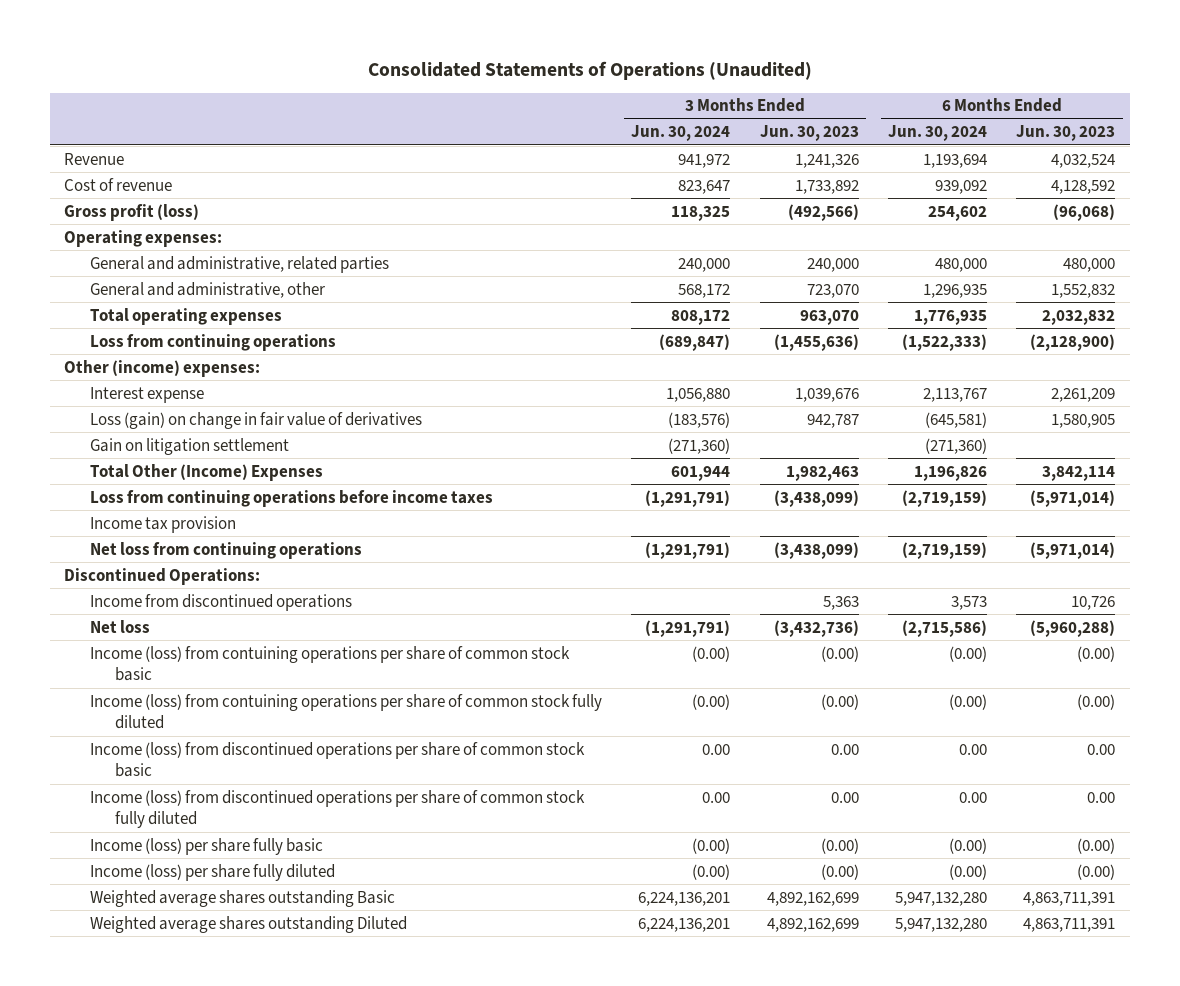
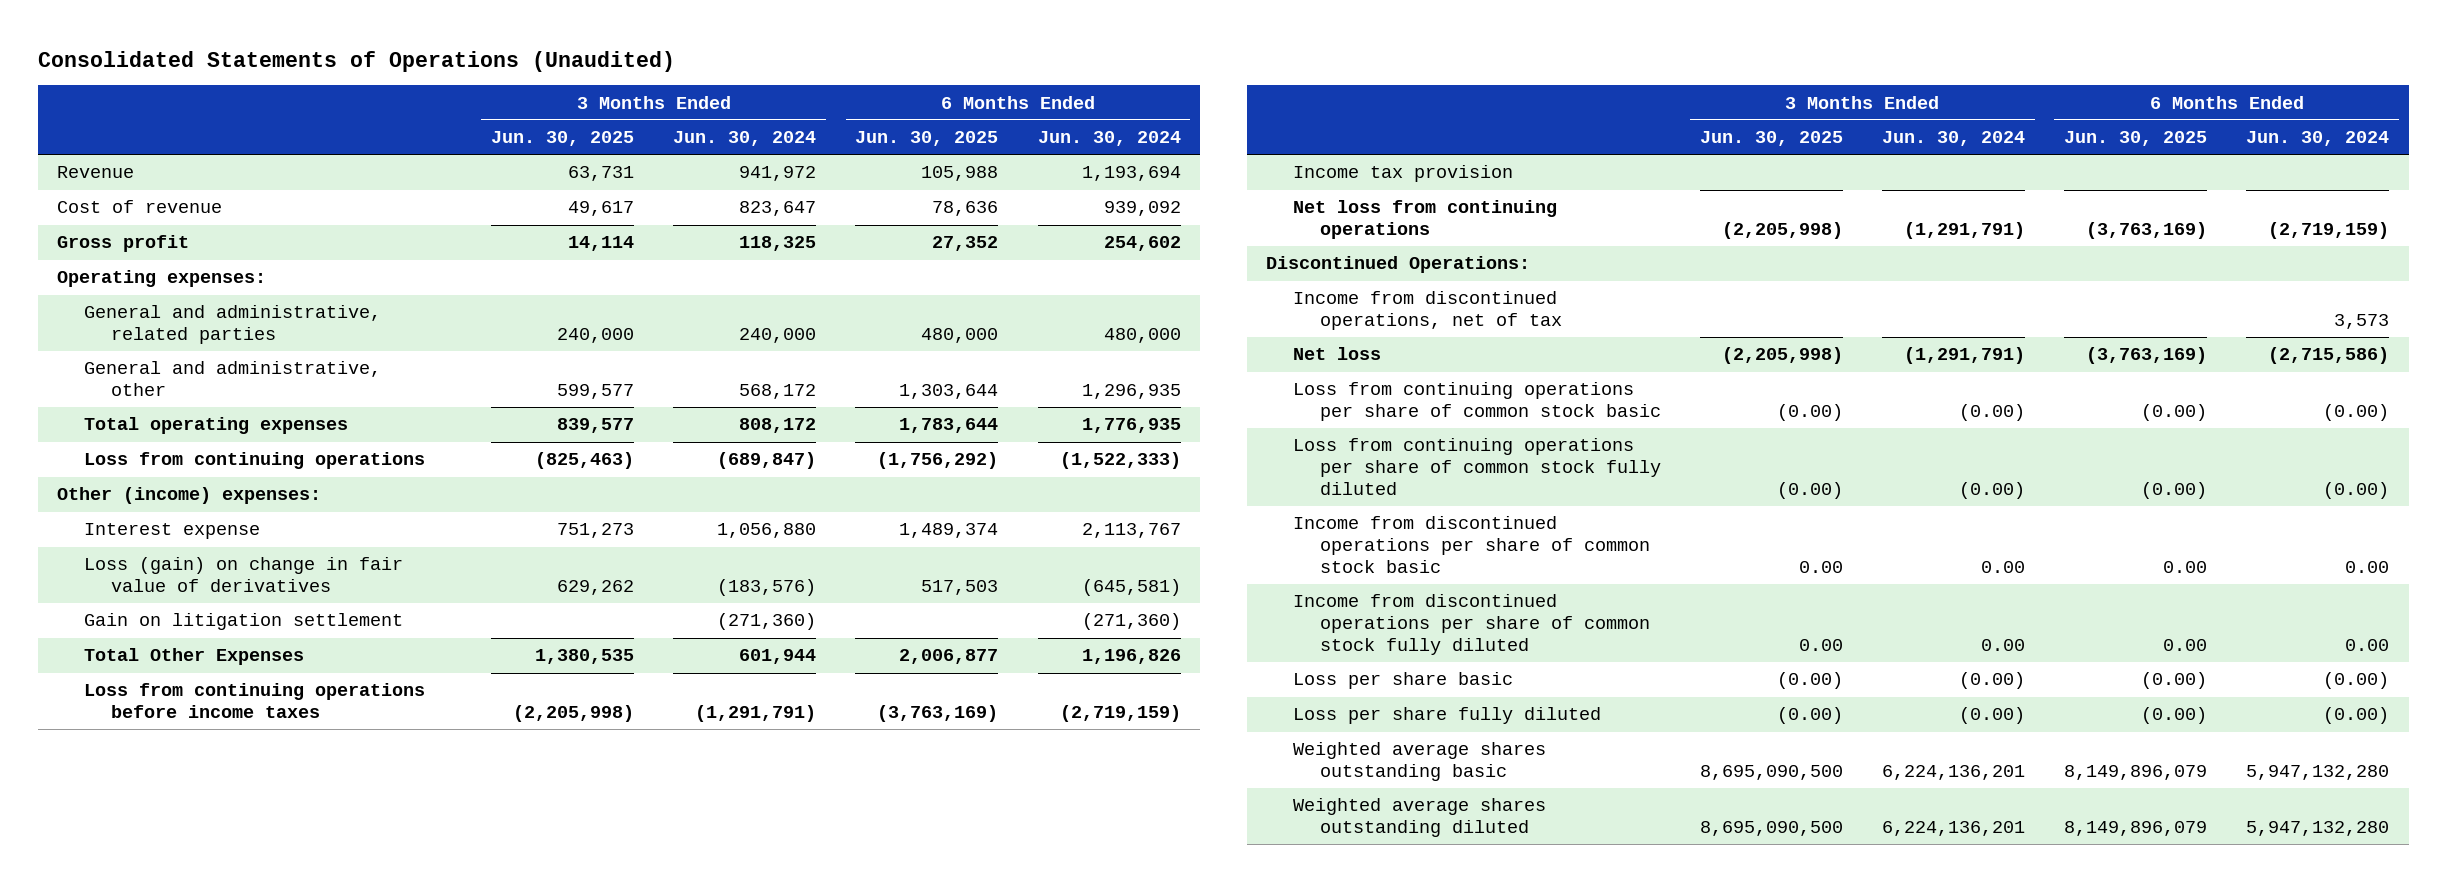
[759,125,859,142] Jun. 30, 2023 -> none
[1016,125,1116,142] Jun. 30, 2023 -> none
none -> [490,131,634,147] Jun. 30, 2025
none -> [855,131,999,147] Jun. 30, 2025
[64,203,200,221] Gross profit (loss) -> [57,235,190,253] Gross profit
[89,463,323,481] Total Other (Income) Expenses -> [84,648,305,666] Total Other Expenses
[89,593,352,611] Income from discontinued operations -> [1292,291,1562,330] Income from discontinued operations, net of tax
[89,645,570,682] Income (loss) from contuining operations per share of common stock basic -> [1292,382,1661,421] Loss from continuing operations per share of common stock basic
[89,693,602,730] Income (loss) from contuining operations per share of common stock fully diluted -> [1292,438,1661,495] Loss from continuing operations per share of common stock fully diluted
[89,741,585,778] Income (loss) from discontinued operations per share of common stock basic -> [1292,516,1650,573] Income from discontinued operations per share of common stock basic
[89,789,585,829] Income (loss) from discontinued operations per share of common stock fully diluted -> [1292,594,1650,655] Income from discontinued operations per share of common stock fully diluted
[89,837,323,855] Income (loss) per share fully basic -> [1292,672,1513,690] Loss per share basic
[89,863,335,881] Income (loss) per share fully diluted -> [1292,707,1601,725] Loss per share fully diluted
[89,889,395,907] Weighted average shares outstanding Basic -> [1292,742,1546,781] Weighted average shares outstanding basic
[89,915,407,933] Weighted average shares outstanding Diluted -> [1292,798,1546,837] Weighted average shares outstanding diluted

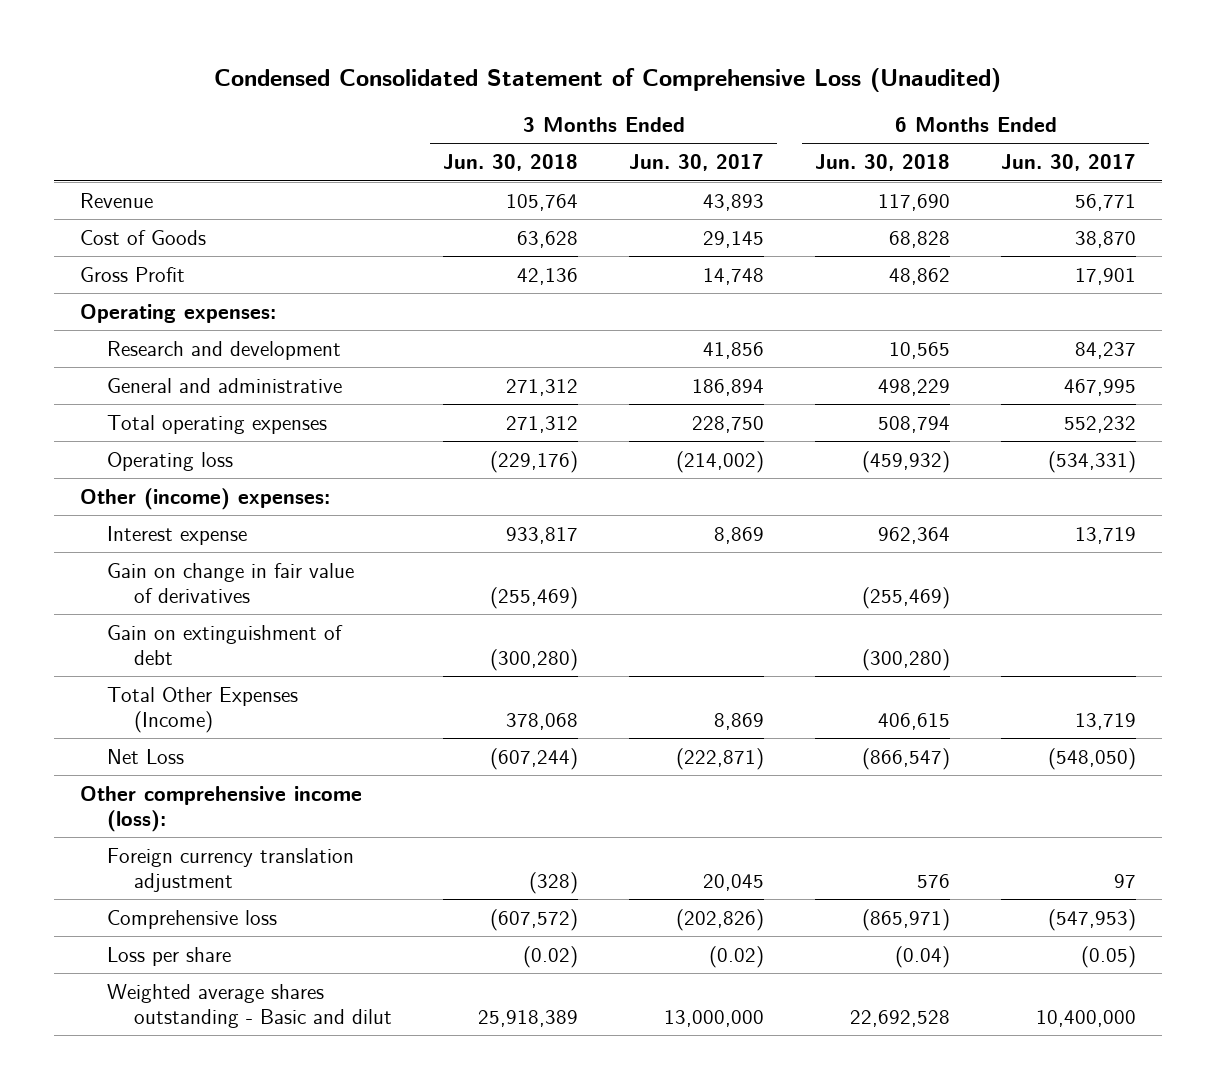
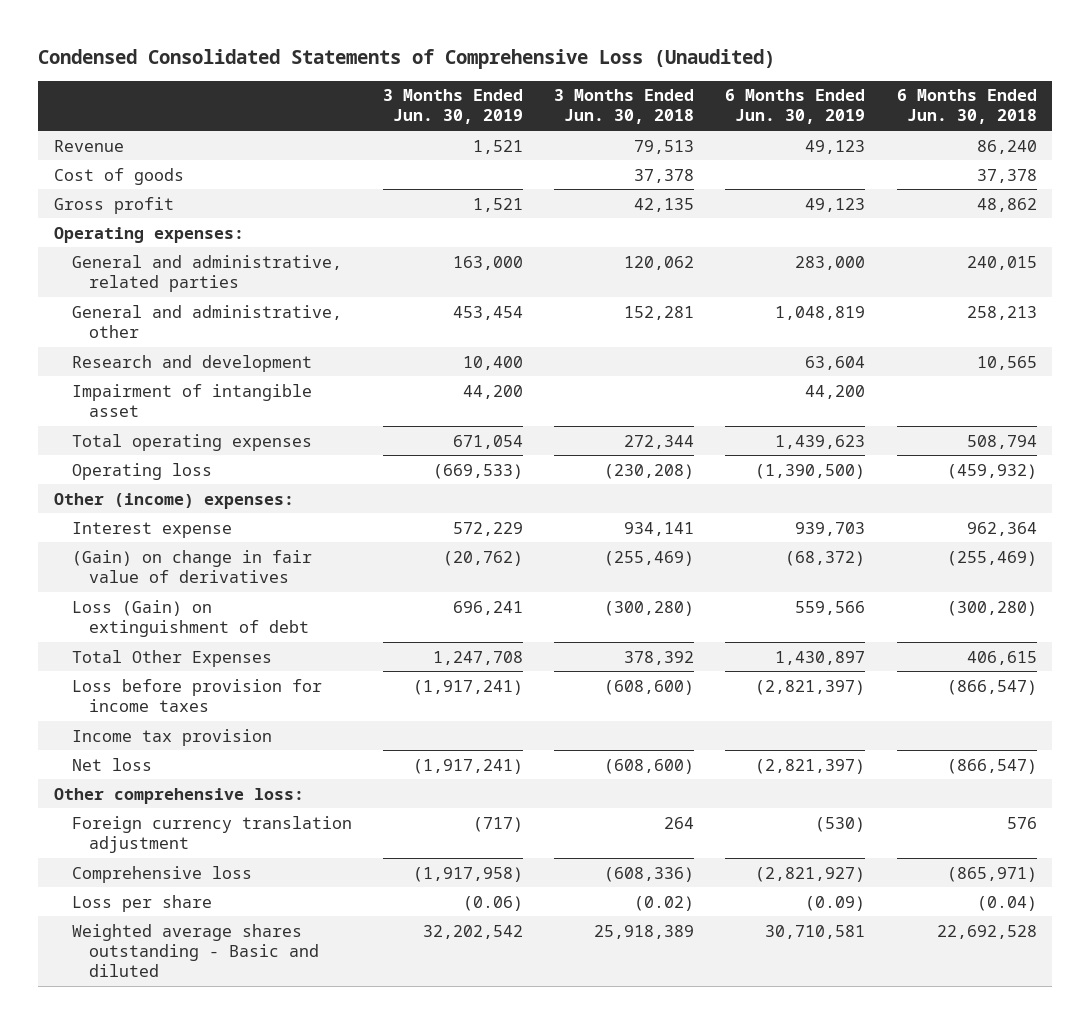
[213,67,1001,92] Condensed Consolidated Statement of Comprehensive Loss (Unaudited) -> [38,49,776,70] Condensed Consolidated Statements of Comprehensive Loss (Unaudited)
[629,154,765,172] Jun. 30, 2017 -> none
[1001,154,1137,172] Jun. 30, 2017 -> none
none -> [382,89,523,125] 3 Months Ended Jun. 30, 2019
none -> [725,89,866,125] 6 Months Ended Jun. 30, 2019
[506,193,579,211] 105,764 -> [634,139,695,154] 79,513
[878,193,951,211] 117,690 -> [976,139,1037,154] 86,240
[79,229,206,245] Cost of Goods -> [53,167,184,185] Cost of goods
[517,230,579,248] 63,628 -> [634,168,695,183] 37,378
[889,230,951,248] 68,828 -> [976,168,1037,183] 37,378
[79,266,185,282] Gross Profit -> [53,196,174,214] Gross profit
[517,267,579,285] 42,136 -> [634,197,695,212] 42,135
none -> [71,254,342,292] General and administrative, related parties
none -> [71,304,342,338] General and administrative, other
[106,377,342,393] General and administrative -> none
none -> [71,383,312,417] Impairment of intangible asset
[506,415,579,433] 271,312 -> [624,434,695,449] 272,344
[490,450,579,473] (229,176) -> [604,463,695,479] (230,208)
[506,526,579,544] 933,817 -> [624,521,695,536] 934,141
[106,562,354,603] Gain on change in fair value of derivatives -> [71,549,312,583] (Gain) on change in fair value of derivatives
[106,624,343,665] Gain on extinguishment of debt -> [71,599,310,637] Loss (Gain) on extinguishment of debt
[106,686,298,733] Total Other Expenses (Income) -> [71,649,272,667] Total Other Expenses
[506,712,579,730] 378,068 -> [624,650,695,665] 378,392
none -> [71,678,322,712] Loss before provision for income taxes
none -> [71,728,272,746] Income tax provision
[106,748,184,764] Net Loss -> [71,757,152,771] Net loss
[490,747,579,770] (607,244) -> [604,758,695,774] (608,600)
[79,785,362,832] Other comprehensive income (loss): -> [53,787,304,804] Other comprehensive loss:
[529,871,579,894] (328) -> [664,816,695,829] 264
[490,908,579,931] (607,572) -> [604,866,695,882] (608,336)
[106,983,393,1028] Weighted average shares outstanding - Basic and dilut -> [71,923,320,978] Weighted average shares outstanding - Basic and diluted

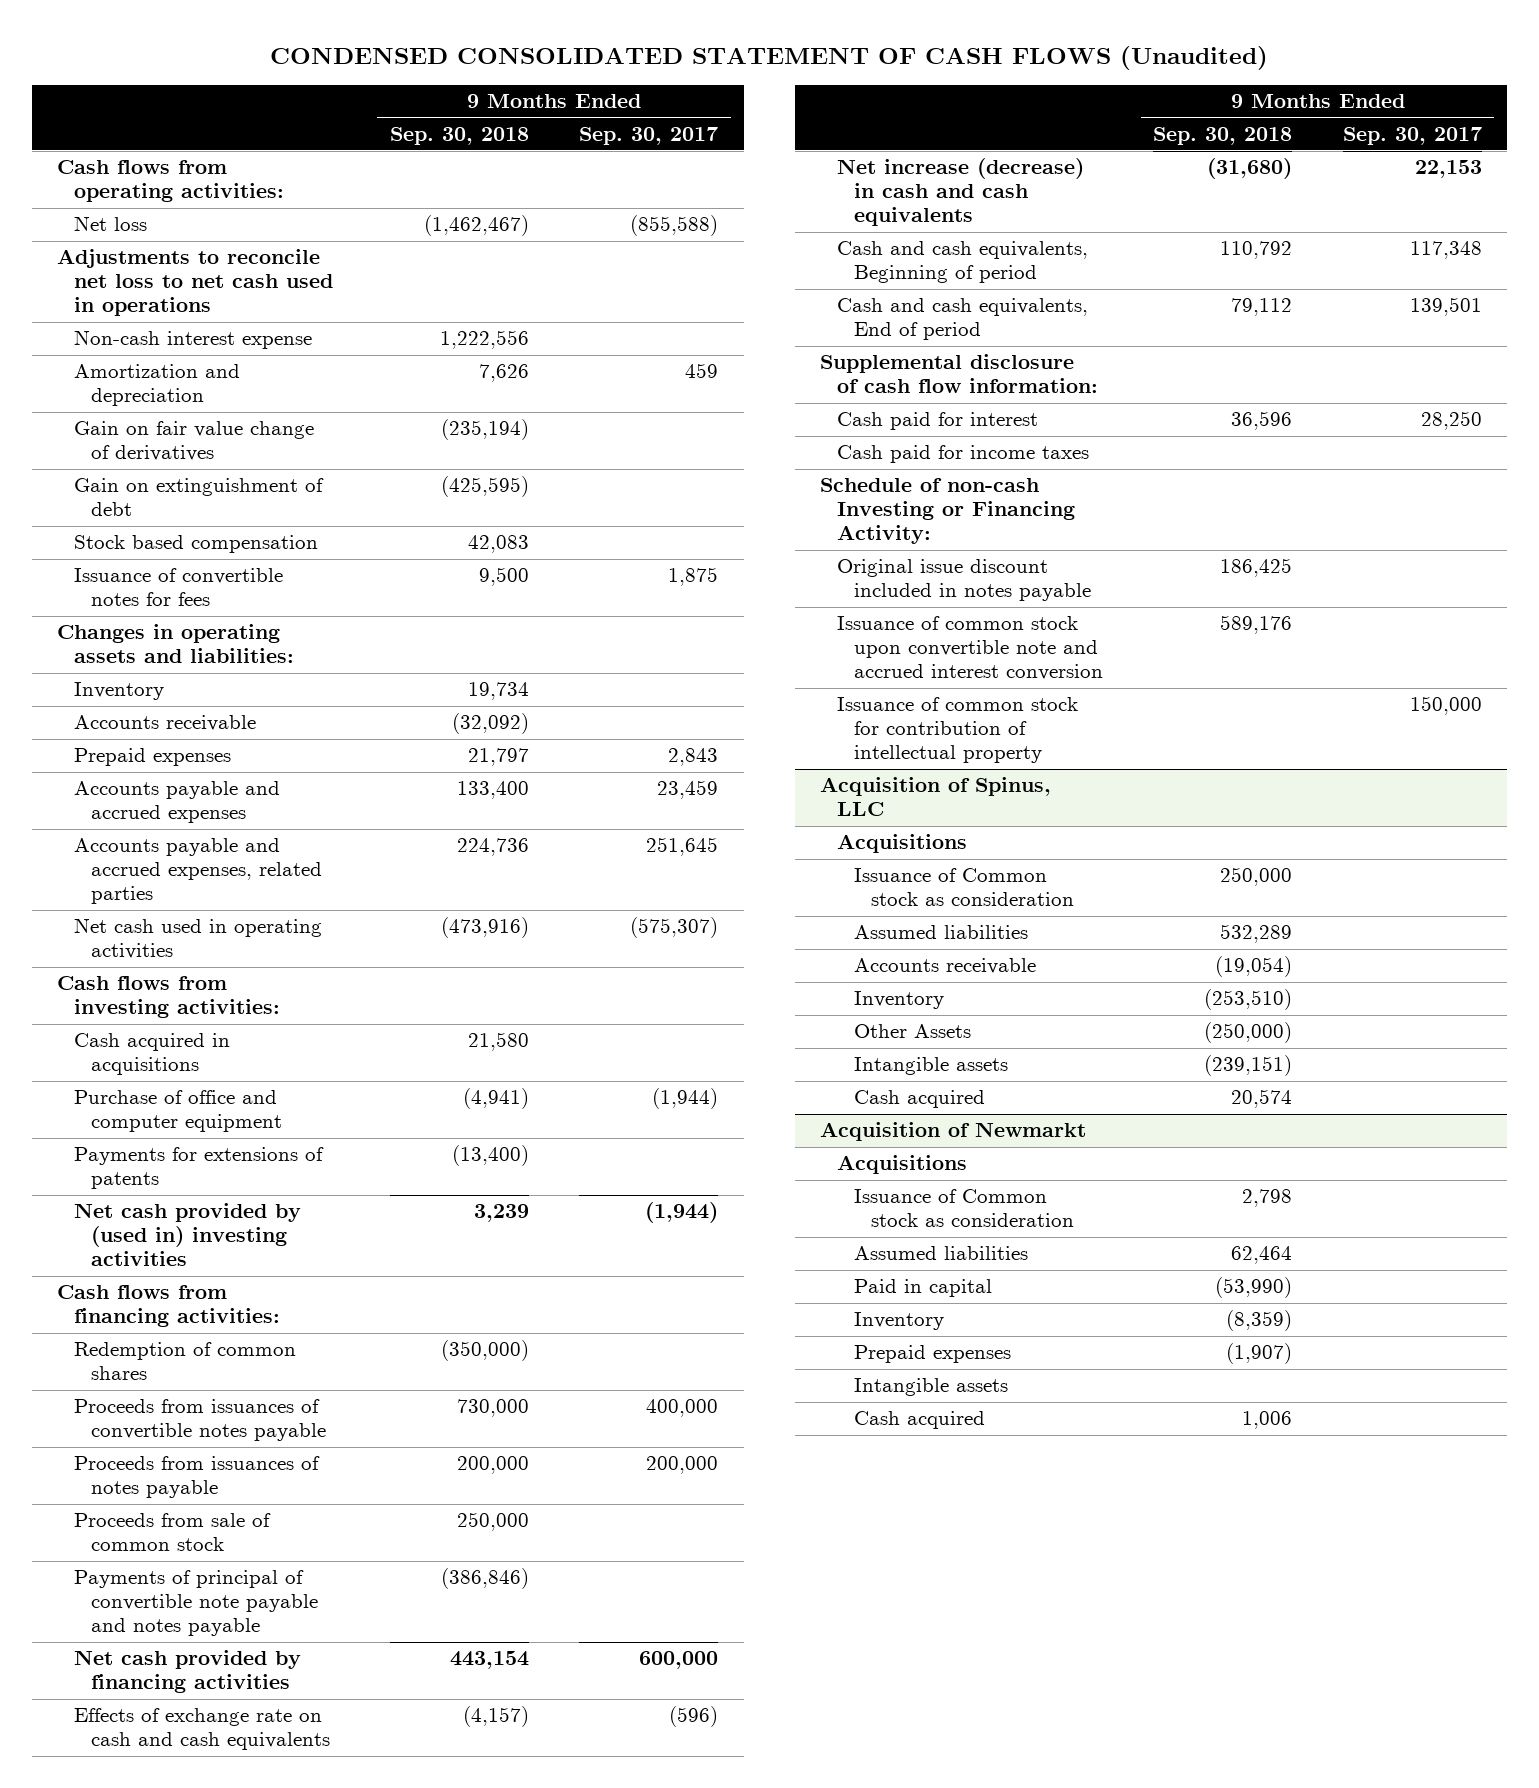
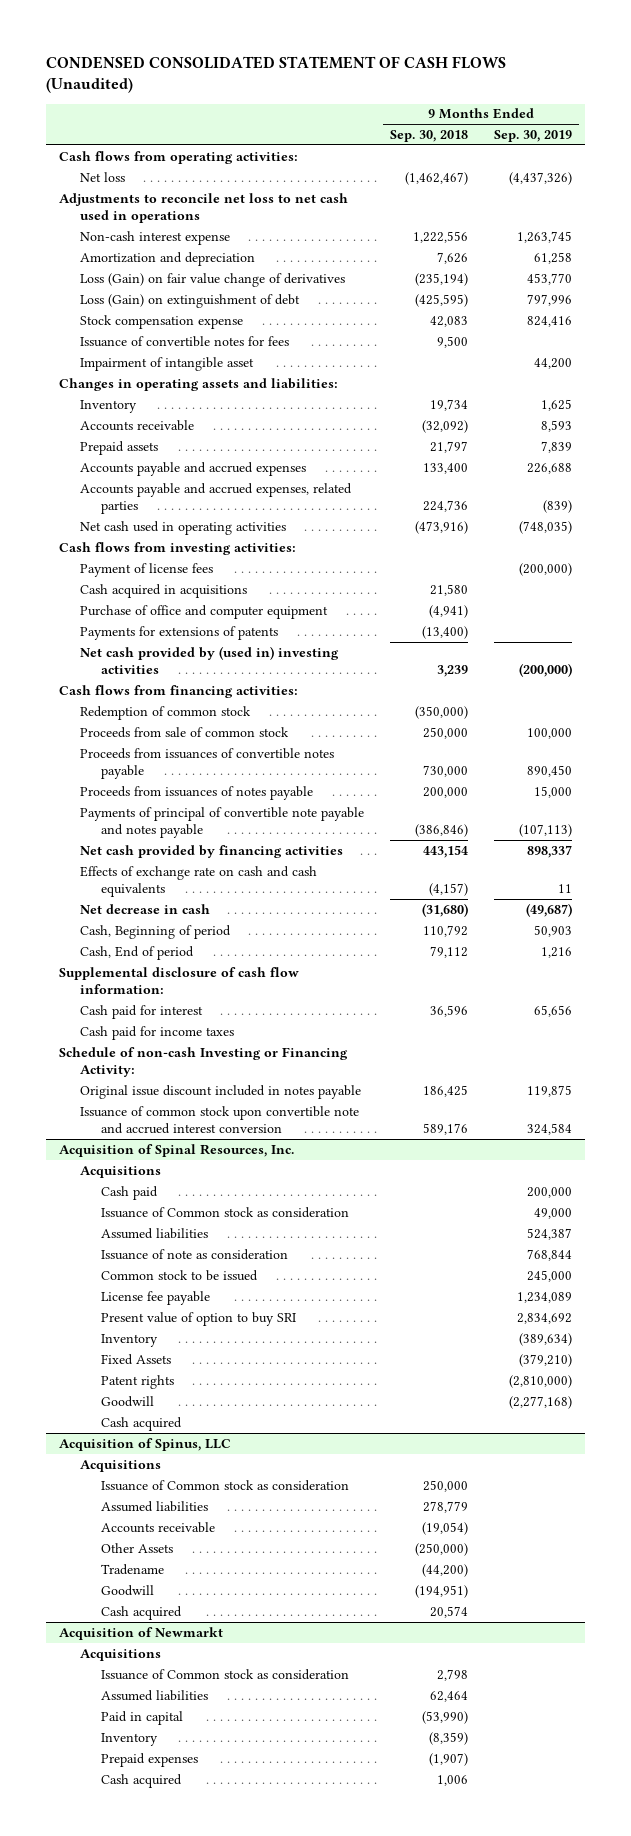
[579,126,719,145] Sep. 30, 2017 -> none
none -> [494,130,573,143] Sep. 30, 2019
[73,421,314,462] Gain on fair value change of derivatives -> [79,272,345,287] Loss (Gain) on fair value change of derivatives
[73,478,324,517] Gain on extinguishment of debt -> [79,293,300,308] Loss (Gain) on extinguishment of debt
[73,535,318,554] Stock based compensation -> [79,314,243,329] Stock compensation expense
none -> [79,356,254,371] Impairment of intangible asset
[73,748,231,767] Prepaid expenses -> [79,440,158,455] Prepaid assets
none -> [79,562,213,577] Payment of license fees
[73,1342,296,1381] Redemption of common shares -> [79,705,251,720] Redemption of common stock
[73,1513,271,1552] Proceeds from sale of common stock -> [79,726,289,738] Proceeds from sale of common stock
[837,158,1085,227] Net increase (decrease) in cash and cash equivalents -> [79,903,210,914] Net decrease in cash
[837,241,1089,284] Cash and cash equivalents, Beginning of period -> [79,924,231,939] Cash, Beginning of period
[837,298,1089,341] Cash and cash equivalents, End of period -> [79,945,194,960] Cash, End of period
[837,697,1079,764] Issuance of common stock for contribution of intellectual property -> none
none -> [58,1143,294,1157] Acquisition of Spinal Resources, Inc.
none -> [79,1165,161,1178] Acquisitions
none -> [100,1185,158,1200] Cash paid
none -> [100,1206,349,1218] Issuance of Common stock as consideration
none -> [100,1227,208,1239] Assumed liabilities
none -> [100,1248,288,1260] Issuance of note as consideration
none -> [100,1269,258,1281] Common stock to be issued
none -> [100,1290,210,1305] License fee payable
none -> [100,1311,296,1326] Present value of option to buy SRI
none -> [100,1333,158,1347] Inventory
none -> [100,1353,171,1365] Fixed Assets
none -> [100,1374,174,1389] Patent rights
none -> [100,1395,154,1407] Goodwill
none -> [100,1416,182,1431] Cash acquired
[1220,924,1293,944] 532,289 -> [423,1500,469,1513] 278,779
[854,991,945,1010] Inventory -> none
[854,1057,1009,1076] Intangible assets -> none
none -> [100,1563,164,1575] Tradename
none -> [100,1584,154,1596] Goodwill
[854,1378,1009,1397] Intangible assets -> none

